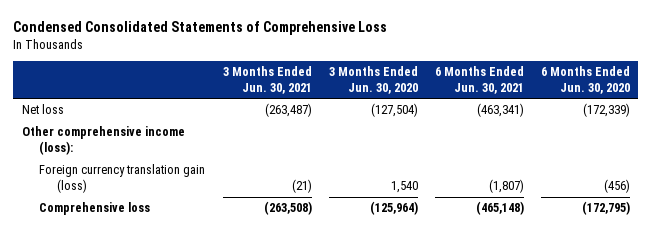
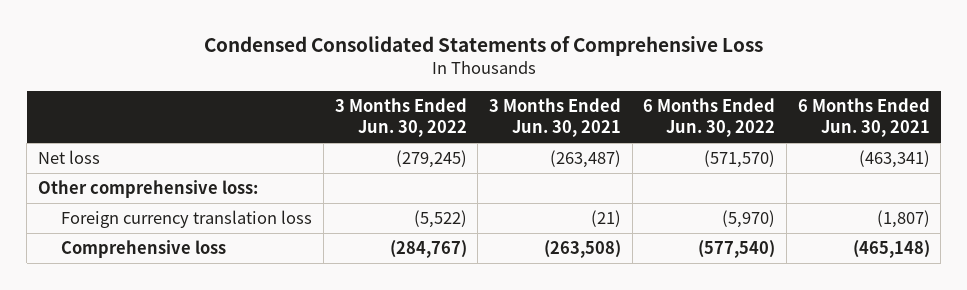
[328,66,418,94] 3 Months Ended Jun. 30, 2020 -> none
[540,66,630,94] 6 Months Ended Jun. 30, 2020 -> none
none -> [334,97,467,137] 3 Months Ended Jun. 30, 2022
none -> [643,97,776,137] 6 Months Ended Jun. 30, 2022
[21,126,185,155] Other comprehensive income (loss): -> [37,180,258,199] Other comprehensive loss:
[39,164,206,193] Foreign currency translation gain (loss) -> [61,210,313,229] Foreign currency translation loss

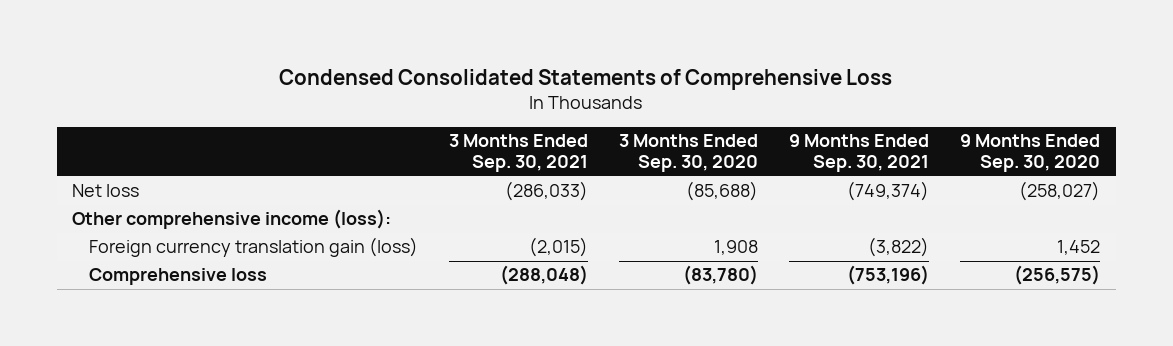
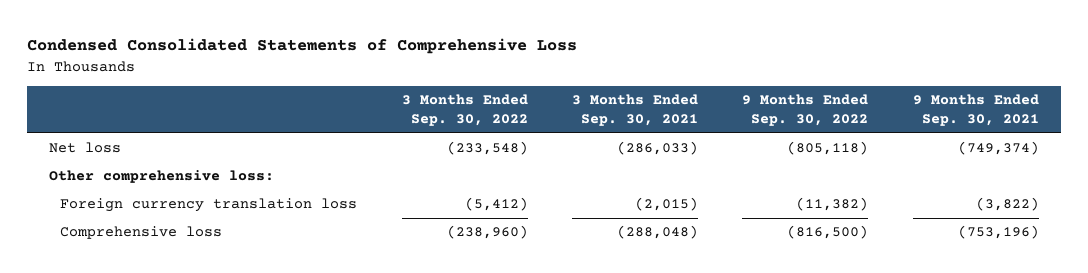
[619,134,759,173] 3 Months Ended Sep. 30, 2020 -> none
[960,134,1101,173] 9 Months Ended Sep. 30, 2020 -> none
none -> [401,94,528,126] 3 Months Ended Sep. 30, 2022
none -> [742,94,869,126] 9 Months Ended Sep. 30, 2022
[72,209,392,230] Other comprehensive income (loss): -> [49,170,275,184] Other comprehensive loss:
[89,237,419,258] Foreign currency translation gain (loss) -> [60,198,358,213] Foreign currency translation loss

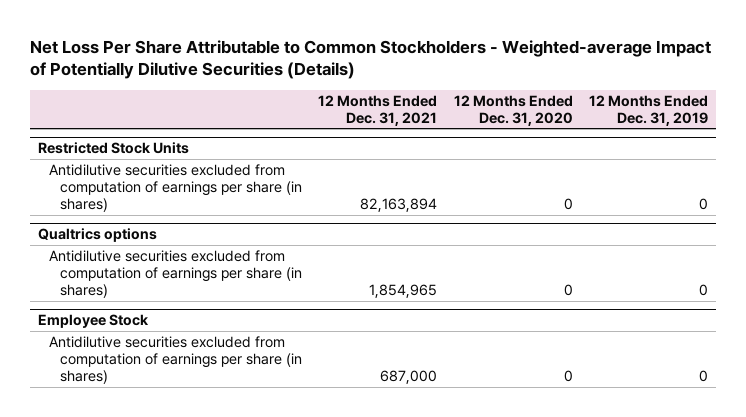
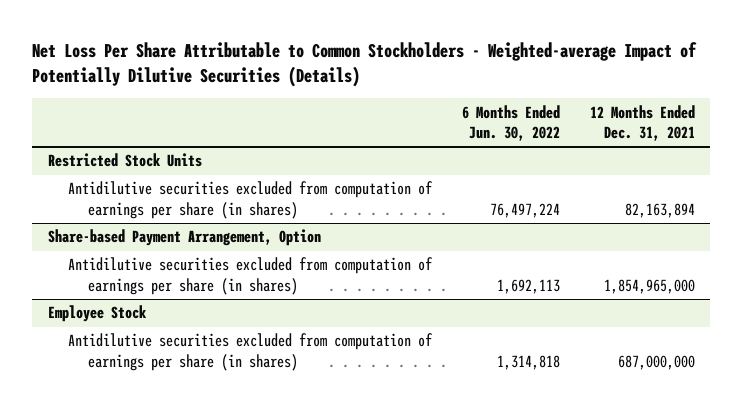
[453,94,573,126] 12 Months Ended Dec. 31, 2020 -> none
[589,94,709,126] 12 Months Ended Dec. 31, 2019 -> none
none -> [462,104,561,141] 6 Months Ended Jun. 30, 2022
[38,228,158,243] Qualtrics options -> [47,229,321,247] Share-based Payment Arrangement, Option
[369,284,438,299] 1,854,965 -> [604,278,696,294] 1,854,965,000
[380,370,438,385] 687,000 -> [618,354,696,370] 687,000,000

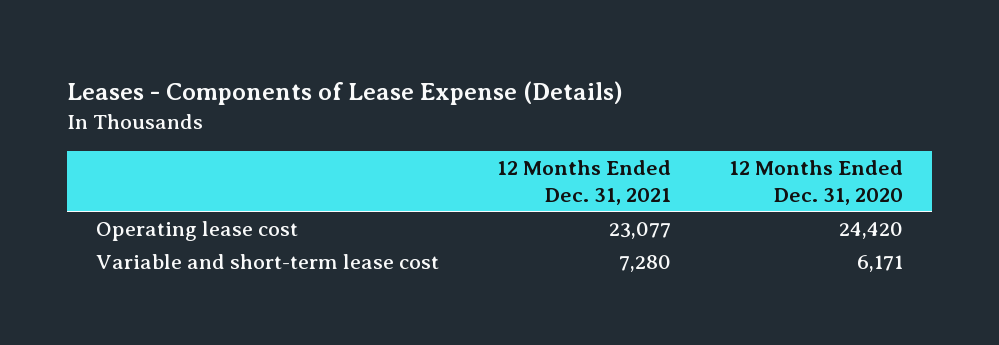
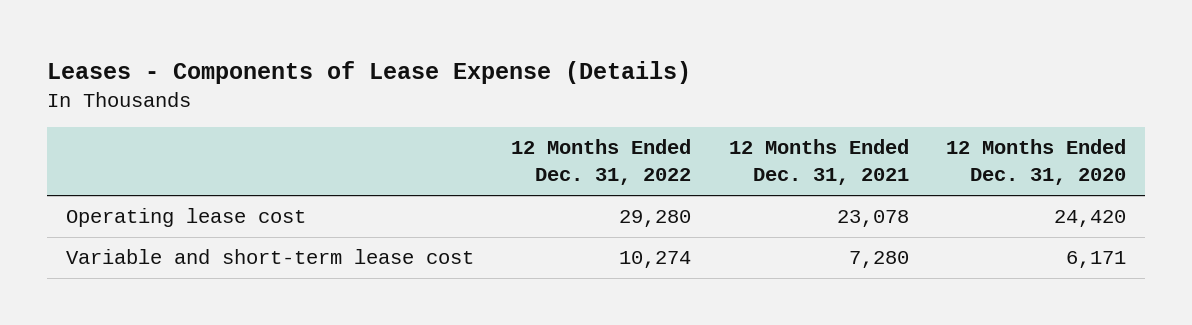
none -> [511,139,692,186] 12 Months Ended Dec. 31, 2022
[609,221,672,239] 23,077 -> [836,210,909,228] 23,078

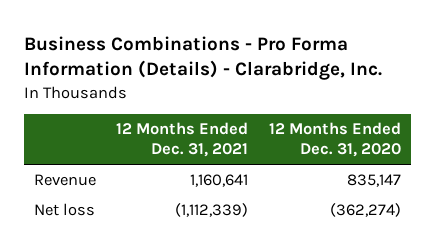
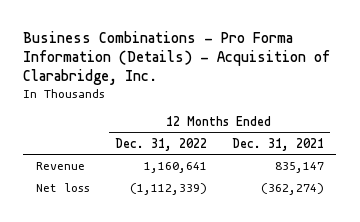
[24,35,383,81] Business Combinations - Pro Forma Information (Details) - Clarabridge, Inc. -> [23,30,331,86] Business Combinations - Pro Forma Information (Details) - Acquisition of Clarabridge, Inc.
[268,122,401,158] 12 Months Ended Dec. 31, 2020 -> none
none -> [114,137,207,151] Dec. 31, 2022
[190,174,249,188] 1,160,641 -> [274,162,324,174] 835,147
[175,203,249,218] (1,112,339) -> [260,183,324,196] (362,274)

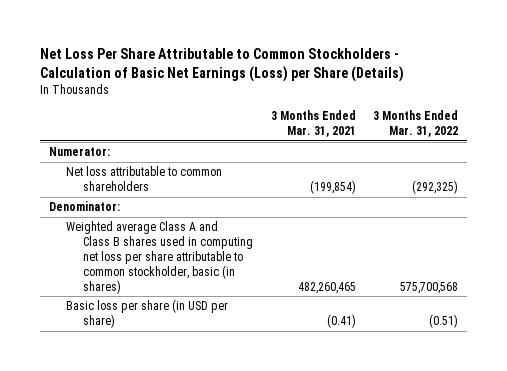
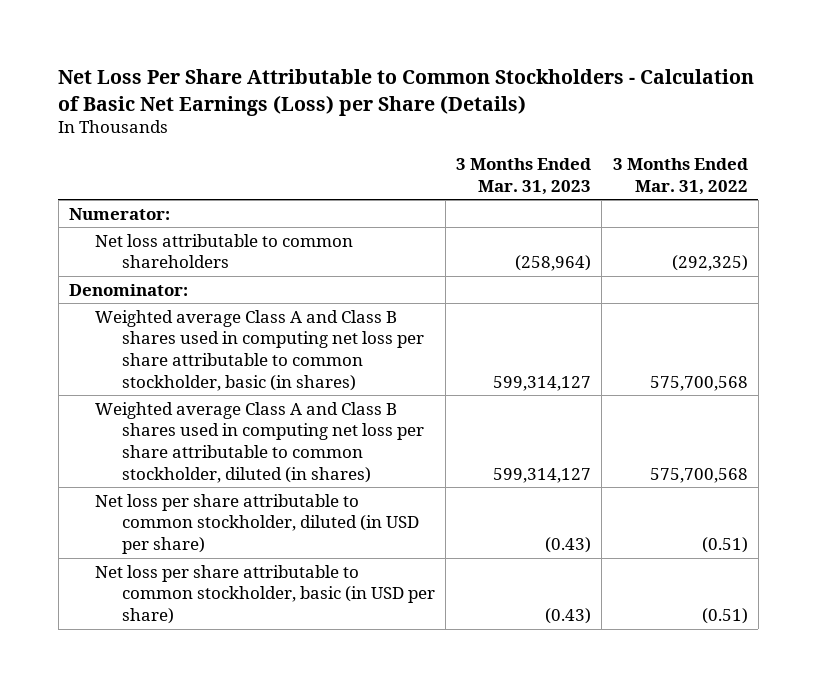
[270,110,356,138] 3 Months Ended Mar. 31, 2021 -> none
none -> [456,157,592,195] 3 Months Ended Mar. 31, 2023
none -> [95,401,424,483] Weighted average Class A and Class B shares used in computing net loss per share attributable to common stockholder, diluted (in shares)
none -> [95,493,419,555] Net loss per share attributable to common stockholder, diluted (in USD per share)
[66,299,229,328] Basic loss per share (in USD per share) -> [95,564,435,625] Net loss per share attributable to common stockholder, basic (in USD per share)

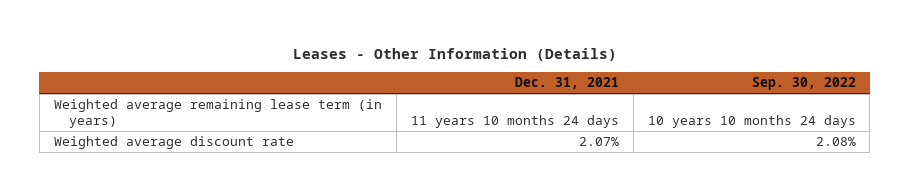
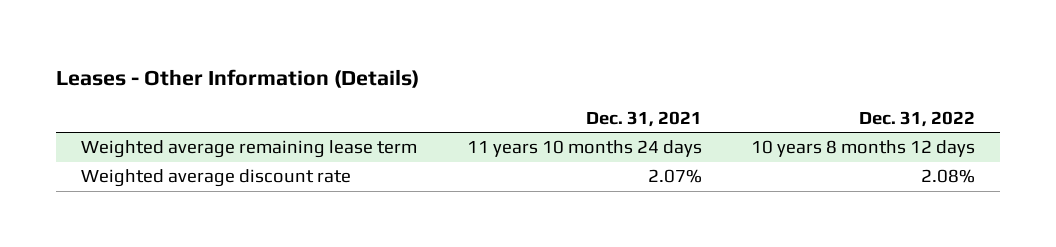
[751,77,856,91] Sep. 30, 2022 -> none
none -> [859,110,976,127] Dec. 31, 2022
[53,99,382,129] Weighted average remaining lease term (in years) -> [80,140,417,159] Weighted average remaining lease term

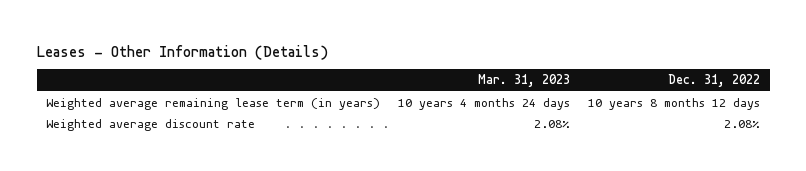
[585,110,702,127] Dec. 31, 2021 -> none
none -> [478,74,571,88] Mar. 31, 2023
[80,140,417,159] Weighted average remaining lease term -> [45,98,380,111] Weighted average remaining lease term (in years)

